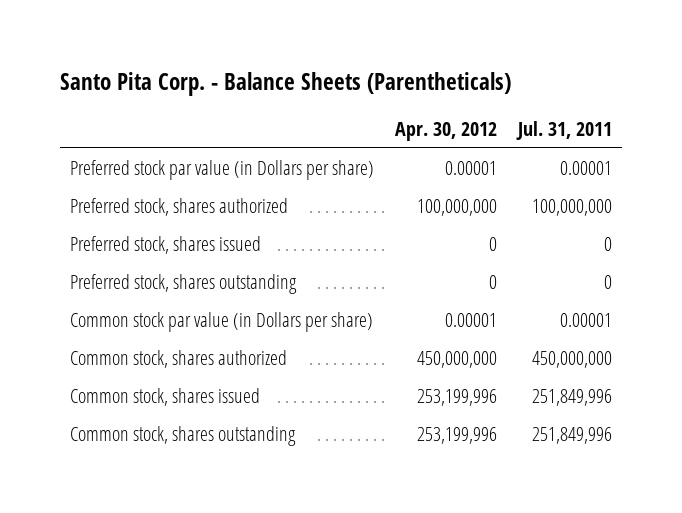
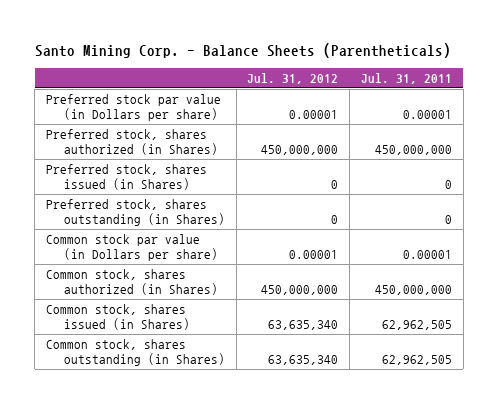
[60,72,512,97] Santo Pita Corp. - Balance Sheets (Parentheticals) -> [34,42,451,58] Santo Mining Corp. - Balance Sheets (Parentheticals)
[395,121,498,141] Apr. 30, 2012 -> none
none -> [247,72,339,84] Jul. 31, 2012
[70,197,289,216] Preferred stock, shares authorized -> [46,129,218,156] Preferred stock, shares authorized (in Shares)
[531,198,612,216] 100,000,000 -> [375,145,453,156] 450,000,000
[70,235,262,254] Preferred stock, shares issued -> [46,164,208,191] Preferred stock, shares issued (in Shares)
[70,273,298,294] Preferred stock, shares outstanding -> [46,199,225,227] Preferred stock, shares outstanding (in Shares)
[70,349,288,368] Common stock, shares authorized -> [46,269,218,296] Common stock, shares authorized (in Shares)
[70,387,261,406] Common stock, shares issued -> [46,304,190,331] Common stock, shares issued (in Shares)
[531,388,612,406] 251,849,996 -> [382,320,453,331] 62,962,505
[70,425,297,446] Common stock, shares outstanding -> [46,339,225,367] Common stock, shares outstanding (in Shares)
[531,426,612,444] 251,849,996 -> [382,355,453,366] 62,962,505

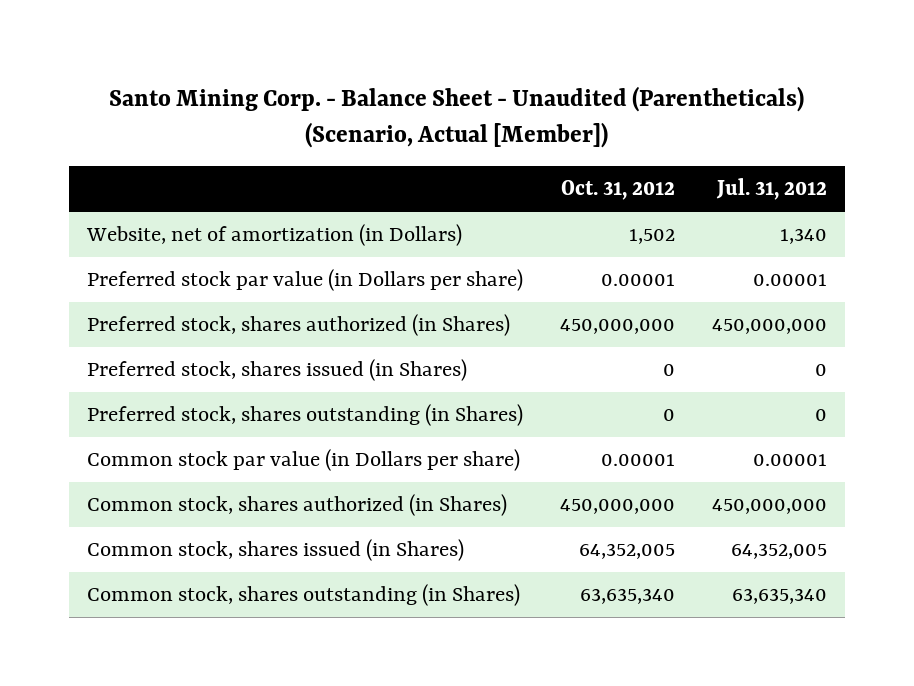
[34,42,451,58] Santo Mining Corp. - Balance Sheets (Parentheticals) -> [108,85,804,149] Santo Mining Corp. - Balance Sheet - Unaudited (Parentheticals) (Scenario, Actual [Member])
[361,72,453,84] Jul. 31, 2011 -> none
none -> [560,180,675,201] Oct. 31, 2012
none -> [86,224,463,247] Website, net of amortization (in Dollars)
[268,320,339,331] 63,635,340 -> [730,543,827,560] 64,352,005

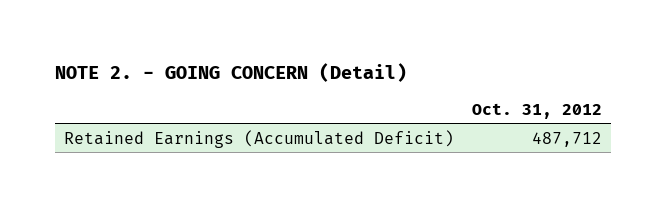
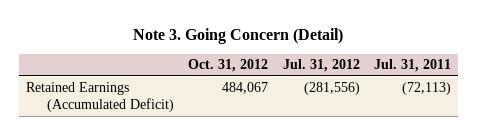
[54,63,407,83] NOTE 2. - GOING CONCERN (Detail) -> [133,27,344,44] Note 3. Going Concern (Detail)
none -> [282,59,360,73] Jul. 31, 2012
none -> [374,59,452,73] Jul. 31, 2011
[531,131,602,147] 487,712 -> [222,82,269,95] 484,067

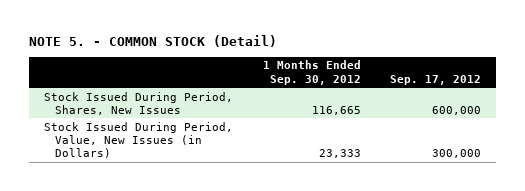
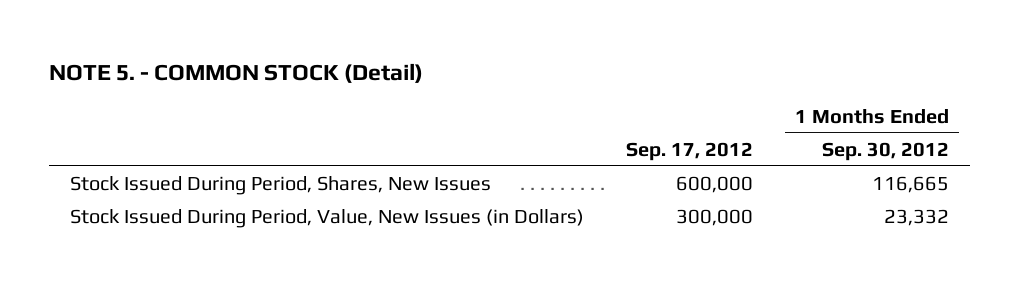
[318,149,361,159] 23,333 -> [884,208,950,226] 23,332

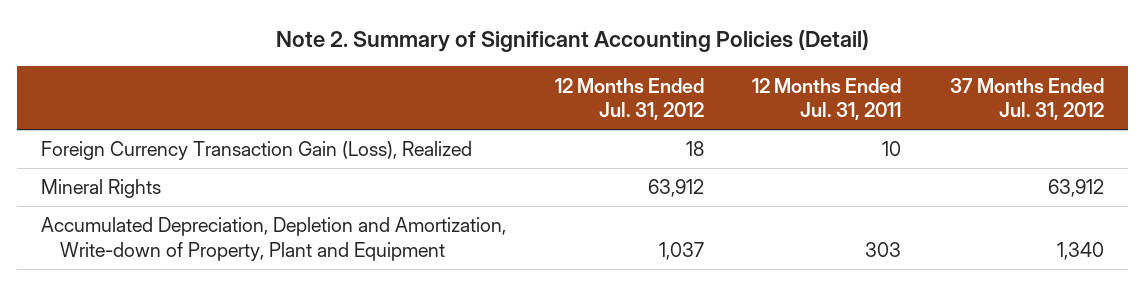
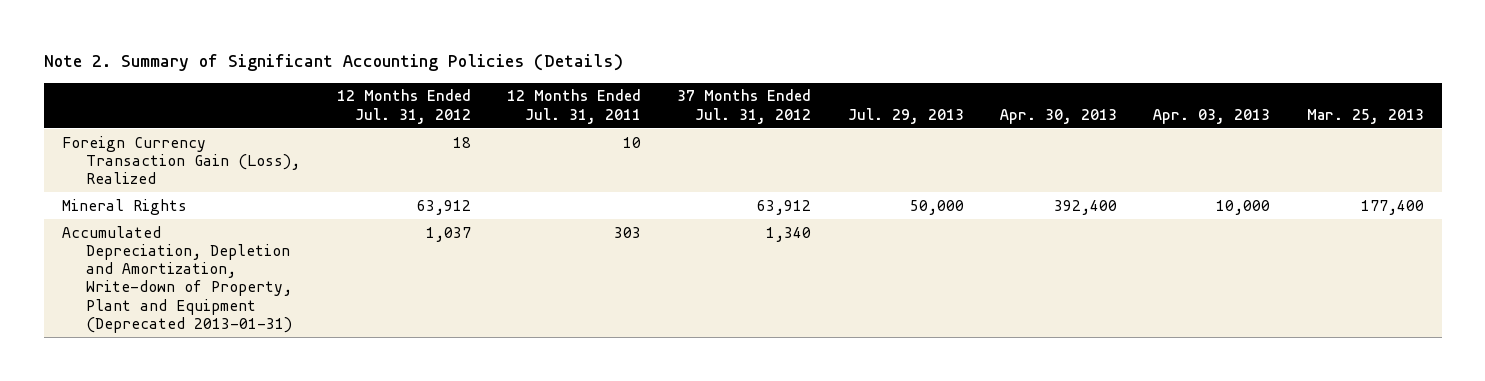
[275,30,869,53] Note 2. Summary of Significant Accounting Policies (Detail) -> [43,54,623,72] Note 2. Summary of Significant Accounting Policies (Details)
none -> [847,107,964,124] Jul. 29, 2013
none -> [999,108,1117,124] Apr. 30, 2013
none -> [1153,108,1271,124] Apr. 03, 2013
none -> [1306,108,1424,124] Mar. 25, 2013
[41,217,507,261] Accumulated Depreciation, Depletion and Amortization, Write-down of Property, Plant and Equipment -> [61,225,293,333] Accumulated Depreciation, Depletion and Amortization, Write-down of Property, Plant and Equipment (Deprecated 2013-01-31)

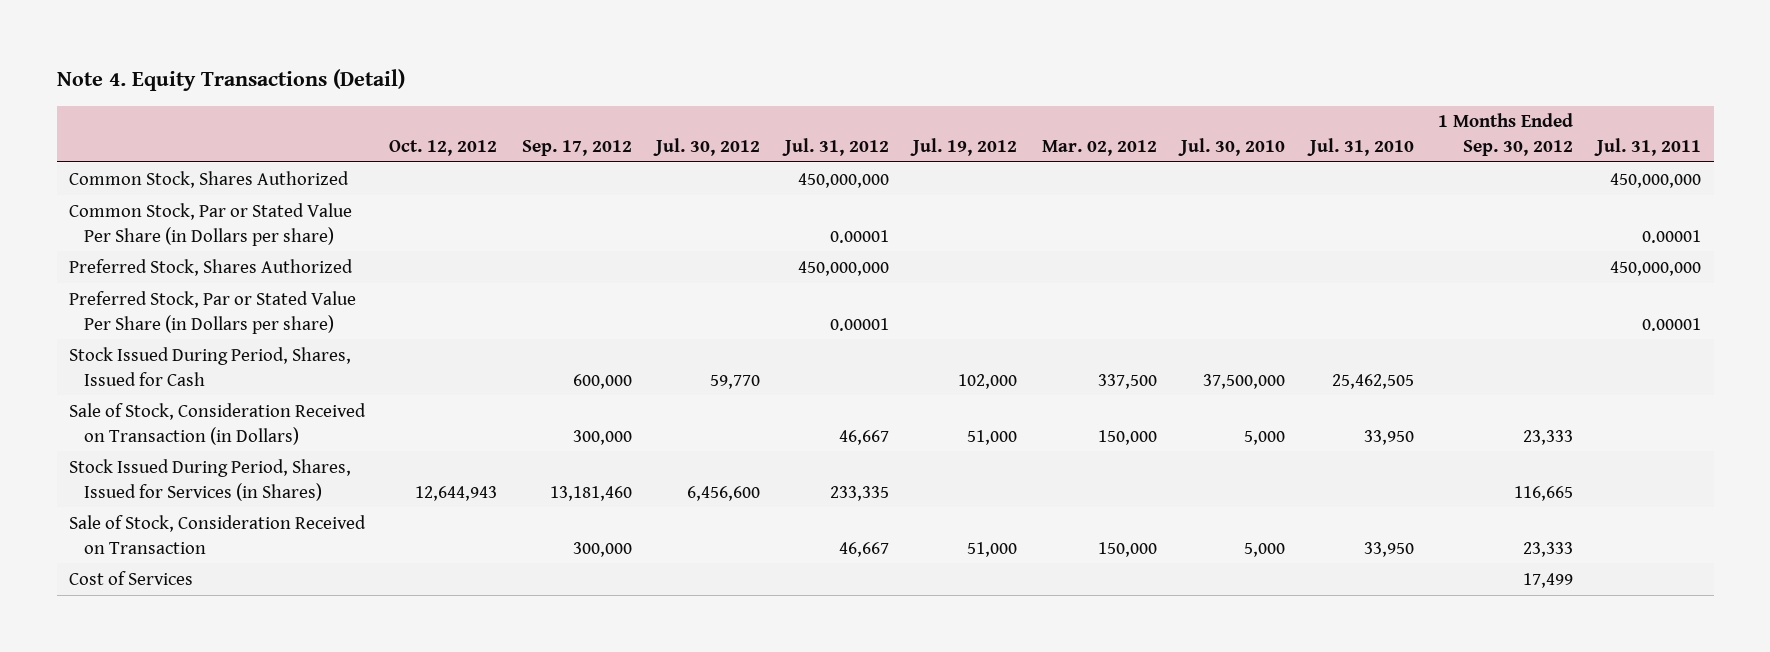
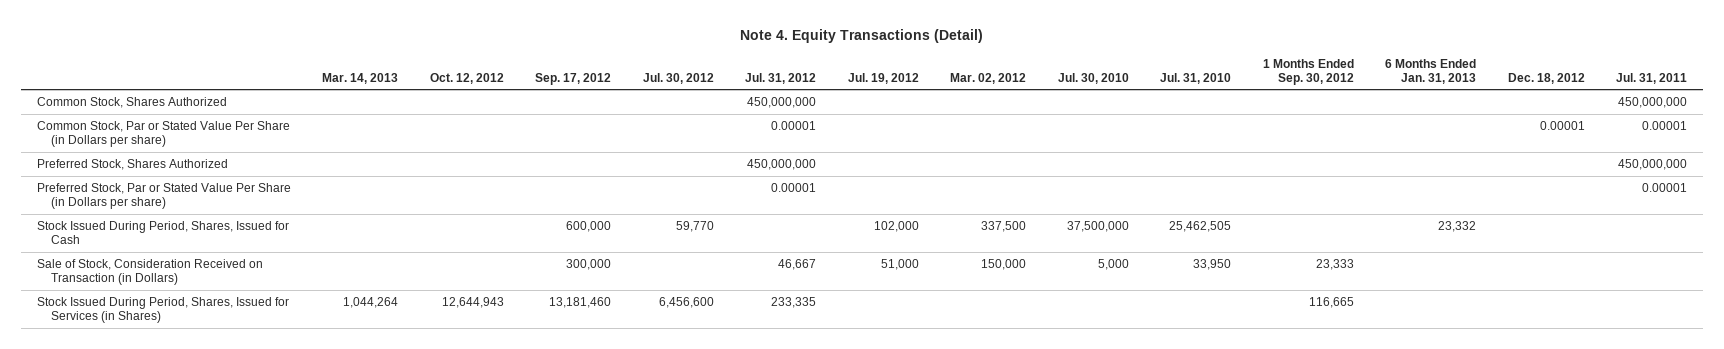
none -> [322,72,399,84] Mar. 14, 2013
none -> [1385,58,1477,84] 6 Months Ended Jan. 31, 2013
none -> [1507,72,1585,84] Dec. 18, 2012
[69,514,367,554] Sale of Stock, Consideration Received on Transaction -> none
[69,570,194,585] Cost of Services -> none

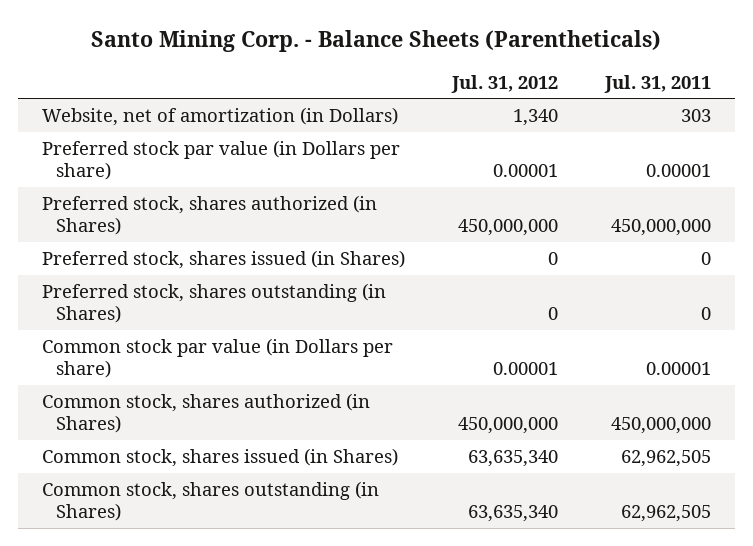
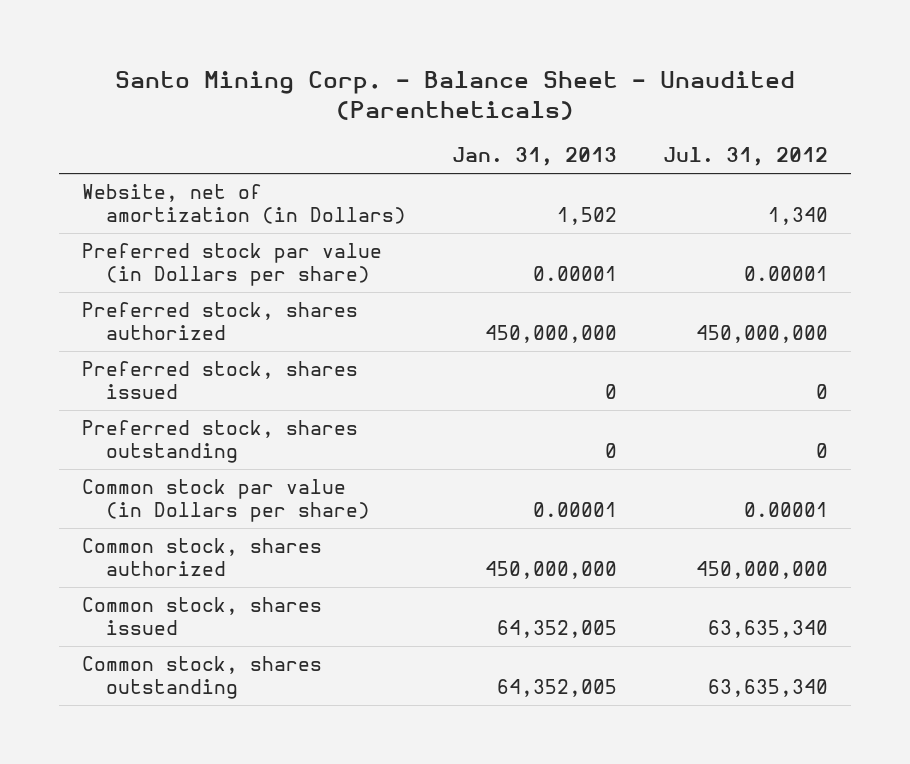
[91,29,662,52] Santo Mining Corp. - Balance Sheets (Parentheticals) -> [114,71,795,120] Santo Mining Corp. - Balance Sheet - Unaudited (Parentheticals)
[603,74,711,93] Jul. 31, 2011 -> none
none -> [452,147,618,167] Jan. 31, 2013
[41,195,377,235] Preferred stock, shares authorized (in Shares) -> [81,302,358,340] Preferred stock, shares authorized
[41,250,405,270] Preferred stock, shares issued (in Shares) -> [81,361,358,399] Preferred stock, shares issued
[41,283,386,323] Preferred stock, shares outstanding (in Shares) -> [81,420,358,463] Preferred stock, shares outstanding
[41,393,370,433] Common stock, shares authorized (in Shares) -> [81,538,322,576] Common stock, shares authorized
[41,448,398,468] Common stock, shares issued (in Shares) -> [81,597,322,635] Common stock, shares issued
[41,481,379,521] Common stock, shares outstanding (in Shares) -> [81,656,322,699] Common stock, shares outstanding

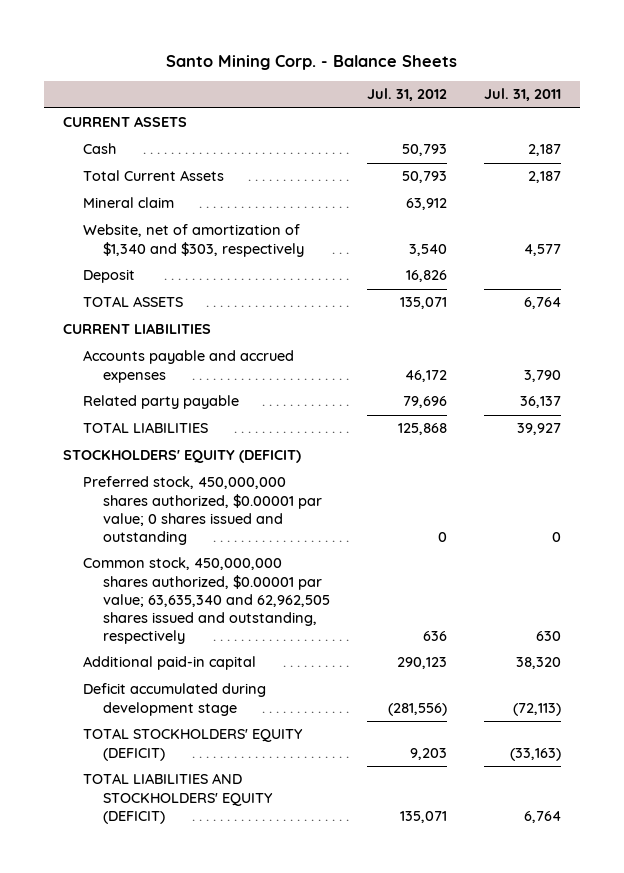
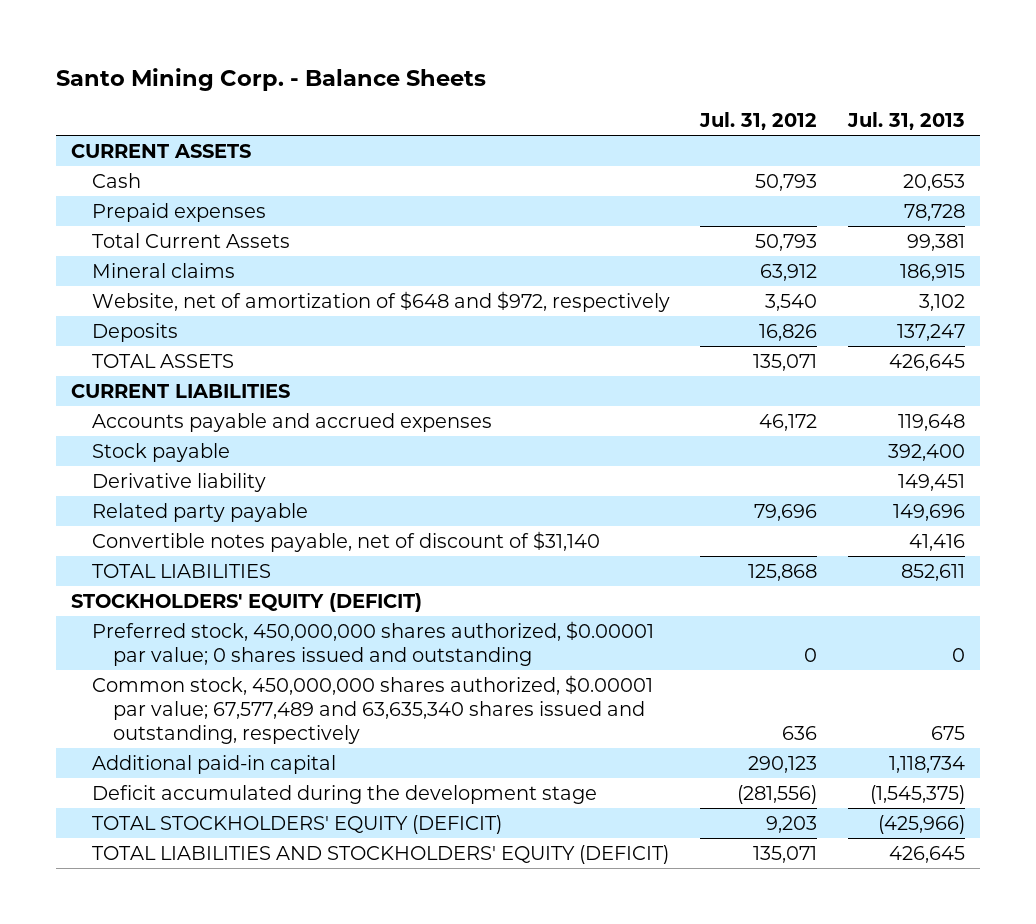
[484,88,562,102] Jul. 31, 2011 -> none
none -> [847,112,966,131] Jul. 31, 2013
none -> [91,202,266,222] Prepaid expenses
[82,197,174,209] Mineral claim -> [91,262,235,278] Mineral claims
[82,224,305,257] Website, net of amortization of $1,340 and $303, respectively -> [91,290,670,312] Website, net of amortization of $648 and $972, respectively
[82,269,135,284] Deposit -> [91,322,178,342] Deposits
none -> [91,442,230,462] Stock payable
none -> [91,472,266,492] Derivative liability
none -> [91,530,600,552] Convertible notes payable, net of discount of $31,140
[82,557,331,644] Common stock, 450,000,000 shares authorized, $0.00001 par value; 63,635,340 and 62,962,505 shares issued and outstanding, respectively -> [91,674,653,744] Common stock, 450,000,000 shares authorized, $0.00001 par value; 67,577,489 and 63,635,340 shares issued and outstanding, respectively
[82,683,266,716] Deficit accumulated during development stage -> [91,784,597,804] Deficit accumulated during the development stage

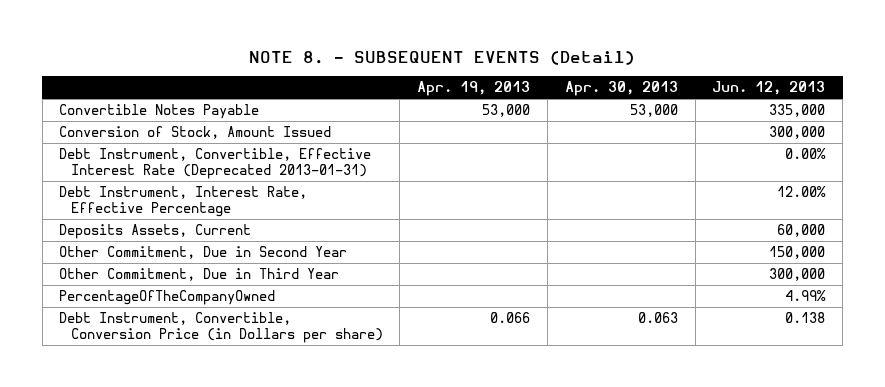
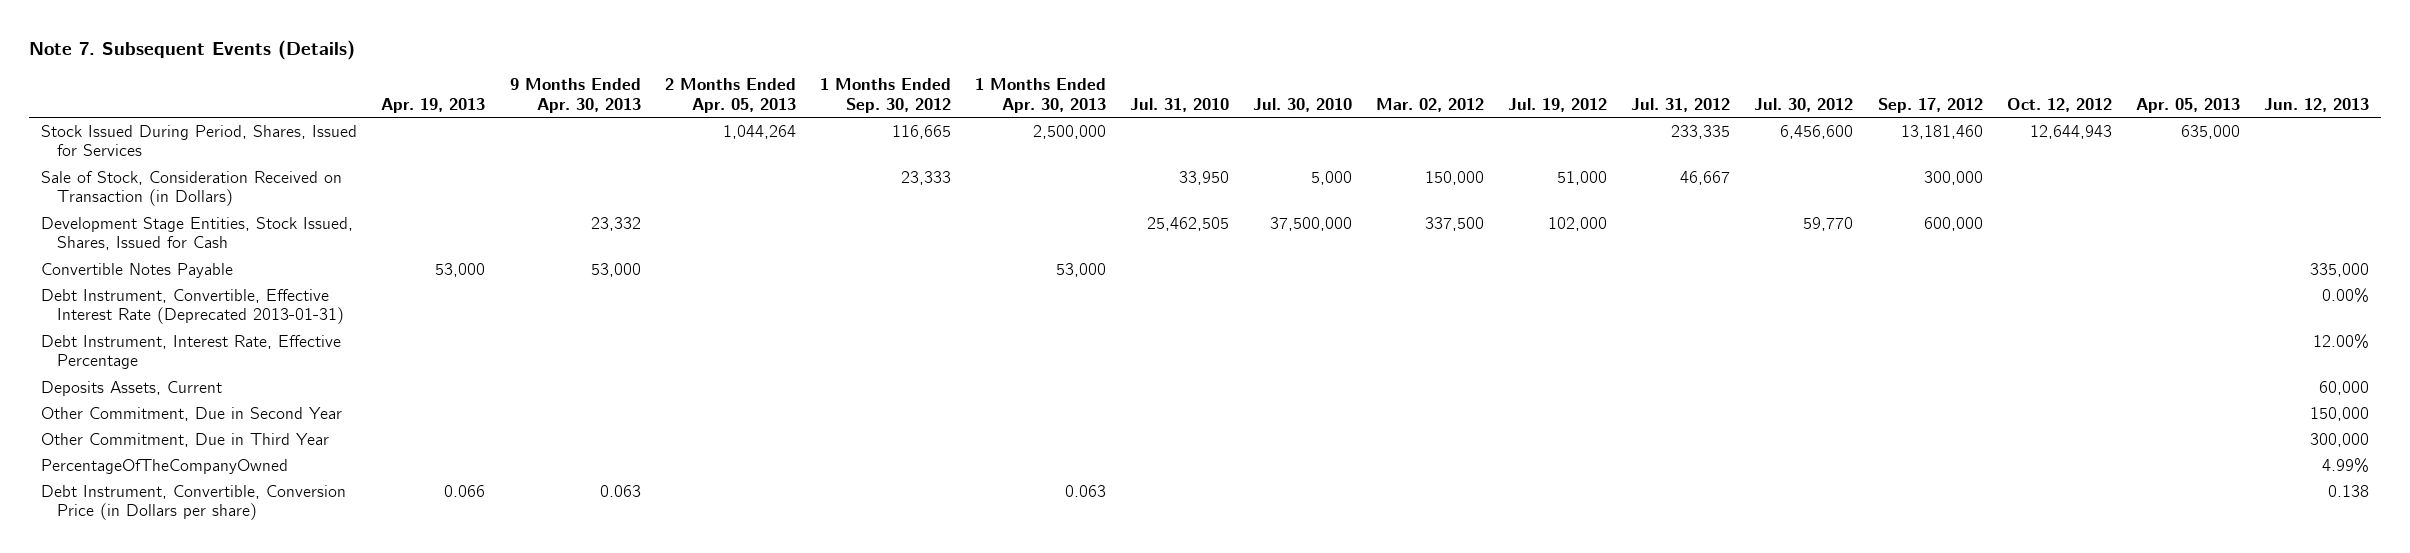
[249,50,636,65] NOTE 8. - SUBSEQUENT EVENTS (Detail) -> [29,39,356,60] Note 7. Subsequent Events (Details)
[564,81,678,97] Apr. 30, 2013 -> none
none -> [509,78,641,113] 9 Months Ended Apr. 30, 2013
none -> [664,78,796,113] 2 Months Ended Apr. 05, 2013
none -> [819,78,951,113] 1 Months Ended Sep. 30, 2012
none -> [974,78,1106,113] 1 Months Ended Apr. 30, 2013
none -> [1129,97,1229,112] Jul. 31, 2010
none -> [1253,97,1353,112] Jul. 30, 2010
none -> [1376,97,1485,112] Mar. 02, 2012
none -> [1508,97,1608,112] Jul. 19, 2012
none -> [1631,97,1731,112] Jul. 31, 2012
none -> [1754,97,1854,112] Jul. 30, 2012
none -> [1877,97,1983,113] Sep. 17, 2012
none -> [2006,97,2112,112] Oct. 12, 2012
none -> [2135,97,2240,113] Apr. 05, 2013
none -> [41,124,358,157] Stock Issued During Period, Shares, Issued for Services
none -> [41,170,343,207] Sale of Stock, Consideration Received on Transaction (in Dollars)
none -> [41,216,354,251] Development Stage Entities, Stock Issued, Shares, Issued for Cash
[59,126,332,140] Conversion of Stock, Amount Issued -> none

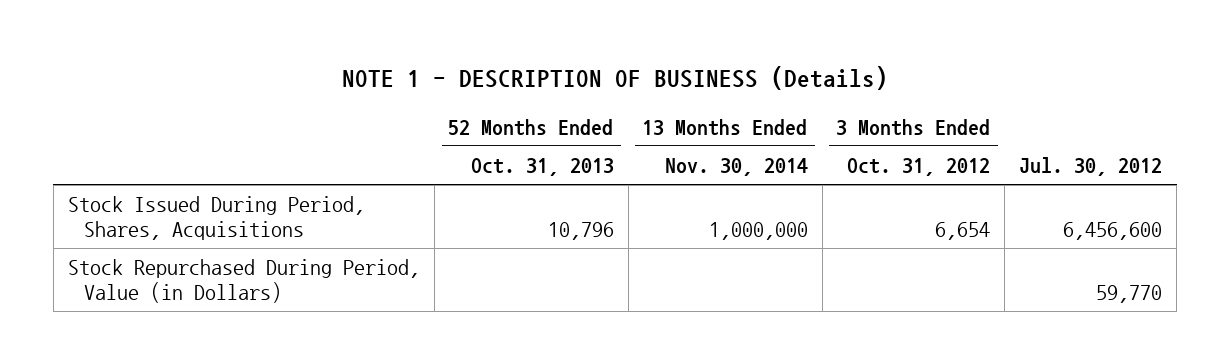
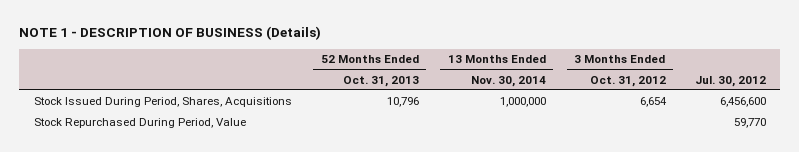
[67,258,420,304] Stock Repurchased During Period, Value (in Dollars) -> [33,118,246,129] Stock Repurchased During Period, Value

